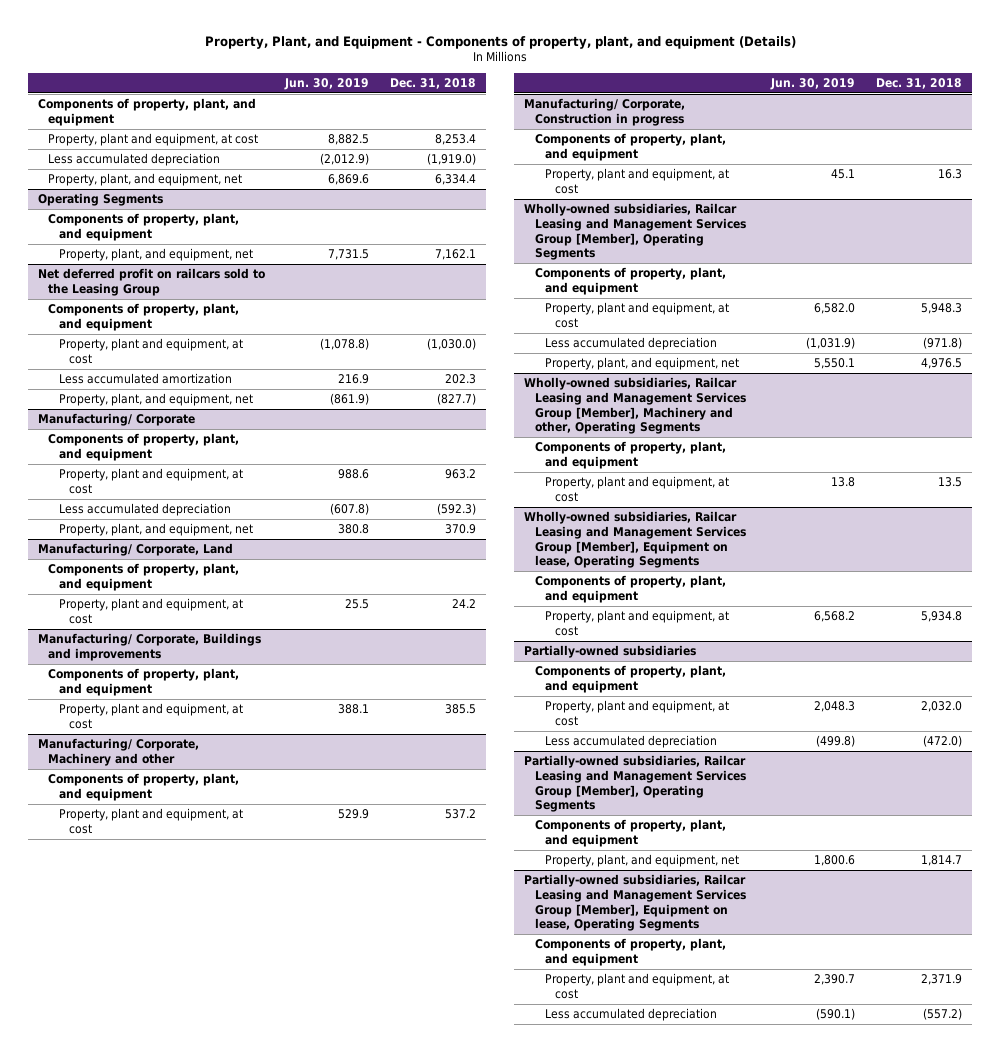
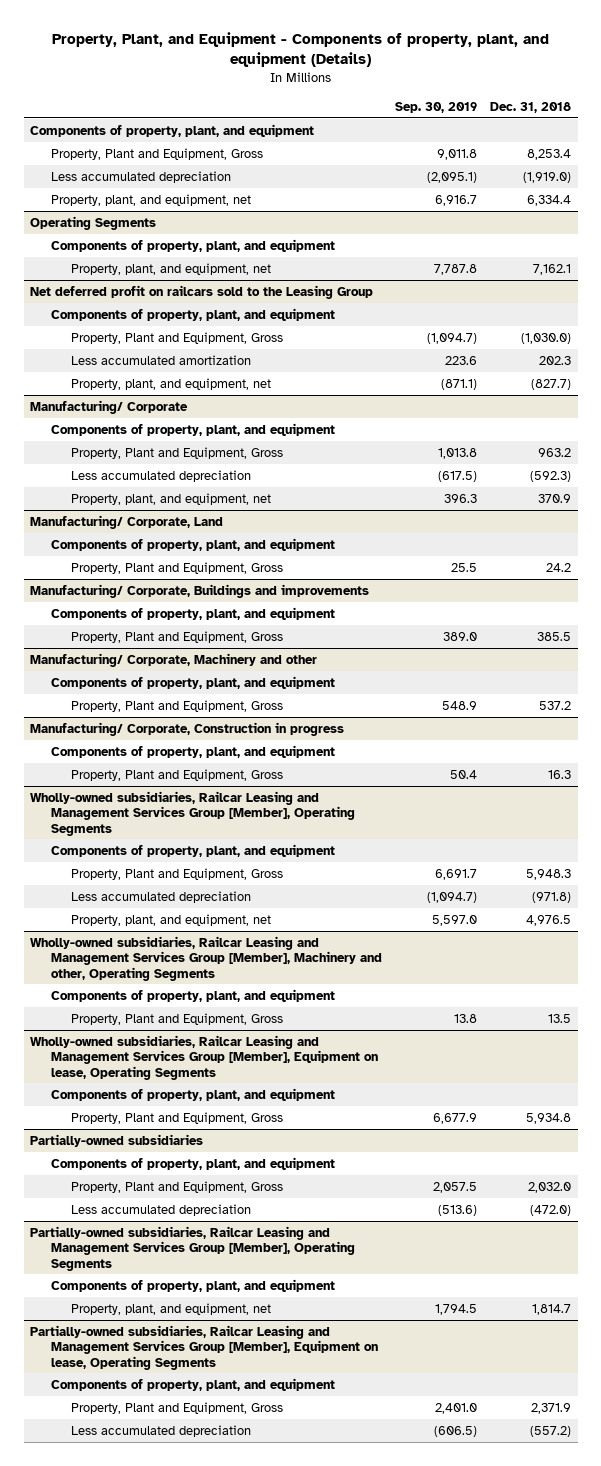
[284,77,370,90] Jun. 30, 2019 -> none
none -> [394,101,477,113] Sep. 30, 2019
[48,133,259,147] Property, plant and equipment, at cost -> [50,147,263,160] Property, Plant and Equipment, Gross
[58,338,243,364] Property, plant and equipment, at cost -> [71,331,284,344] Property, Plant and Equipment, Gross
[58,468,243,494] Property, plant and equipment, at cost -> [71,446,284,459] Property, Plant and Equipment, Gross
[58,598,243,624] Property, plant and equipment, at cost -> [71,561,284,574] Property, Plant and Equipment, Gross
[58,703,243,729] Property, plant and equipment, at cost -> [71,630,284,643] Property, Plant and Equipment, Gross
[58,808,243,834] Property, plant and equipment, at cost -> [71,699,284,712] Property, Plant and Equipment, Gross
[544,168,729,194] Property, plant and equipment, at cost -> [71,768,284,781] Property, Plant and Equipment, Gross
[544,302,729,328] Property, plant and equipment, at cost -> [71,867,284,880] Property, Plant and Equipment, Gross
[544,476,729,502] Property, plant and equipment, at cost -> [71,1012,284,1025] Property, Plant and Equipment, Gross
[544,610,729,636] Property, plant and equipment, at cost -> [71,1111,284,1124] Property, Plant and Equipment, Gross
[544,700,729,726] Property, plant and equipment, at cost -> [71,1180,284,1193] Property, Plant and Equipment, Gross
[544,973,729,999] Property, plant and equipment, at cost -> [71,1401,284,1414] Property, Plant and Equipment, Gross

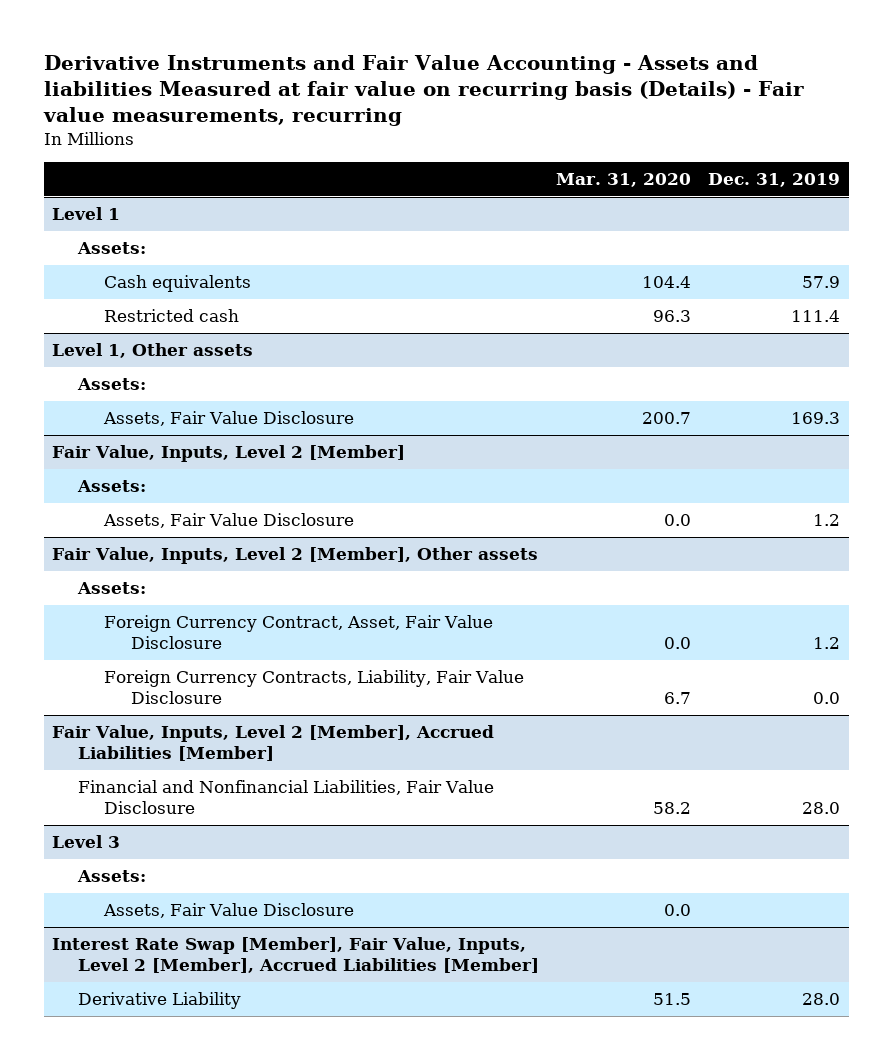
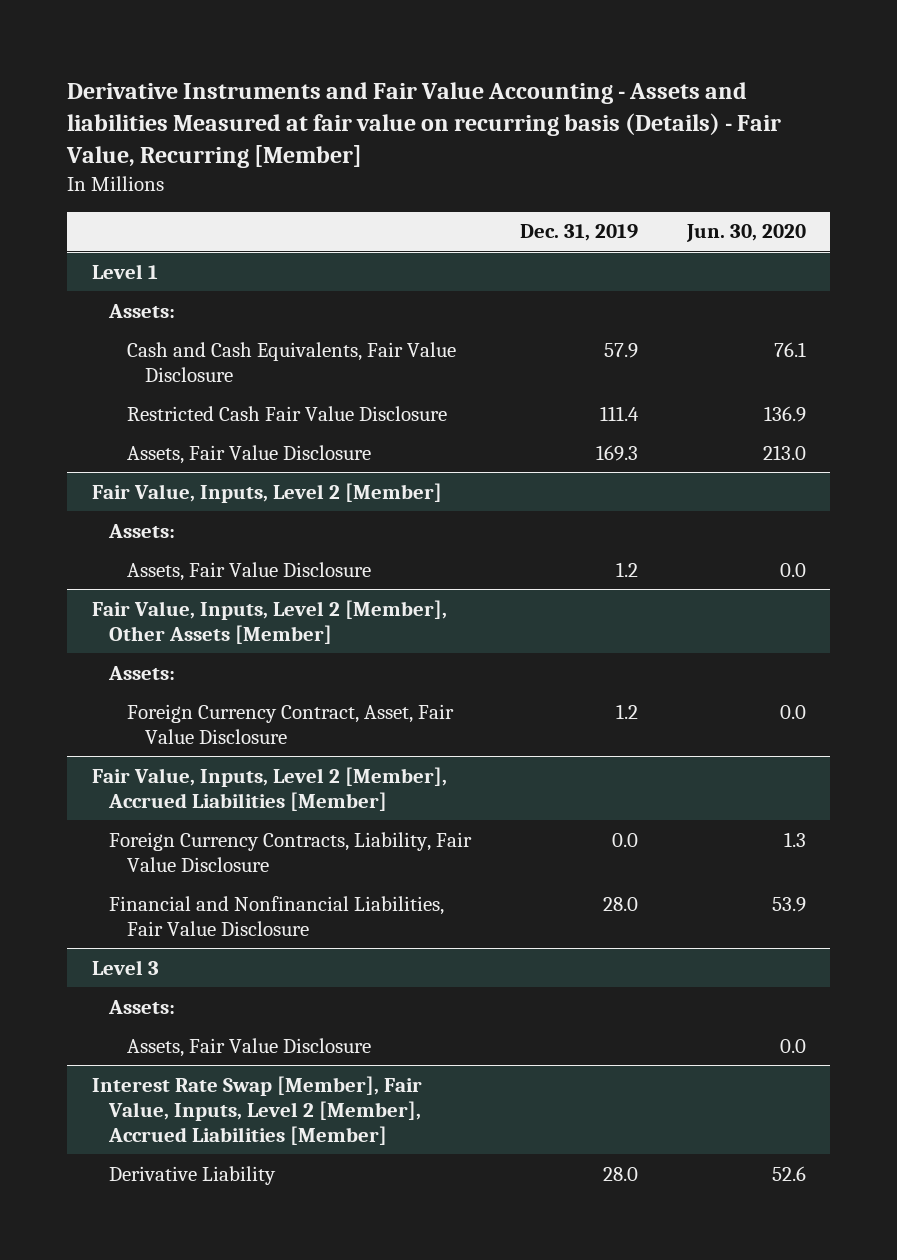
[42,54,804,127] Derivative Instruments and Fair Value Accounting - Assets and liabilities Measured at fair value on recurring basis (Details) - Fair value measurements, recurring -> [66,82,782,169] Derivative Instruments and Fair Value Accounting - Assets and liabilities Measured at fair value on recurring basis (Details) - Fair Value, Recurring [Member]
[556,173,692,188] Mar. 31, 2020 -> none
none -> [685,224,806,243] Jun. 30, 2020
[52,343,254,359] Level 1, Other assets -> none
[77,378,147,391] Assets: -> none
[104,275,252,293] Cash equivalents -> [127,341,457,382] Cash and Cash Equivalents, Fair Value Disclosure
[104,309,240,323] Restricted cash -> [127,405,448,421] Restricted Cash Fair Value Disclosure
[52,547,539,565] Fair Value, Inputs, Level 2 [Member], Other assets -> [91,599,447,644] Fair Value, Inputs, Level 2 [Member], Other Assets [Member]
[104,670,525,704] Foreign Currency Contracts, Liability, Fair Value Disclosure -> none
none -> [109,831,473,872] Foreign Currency Contracts, Liability, Fair Value Disclosure

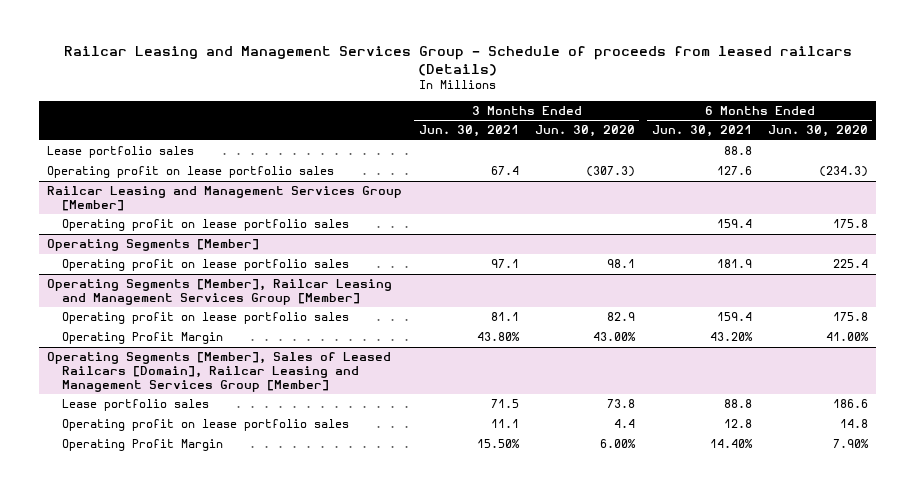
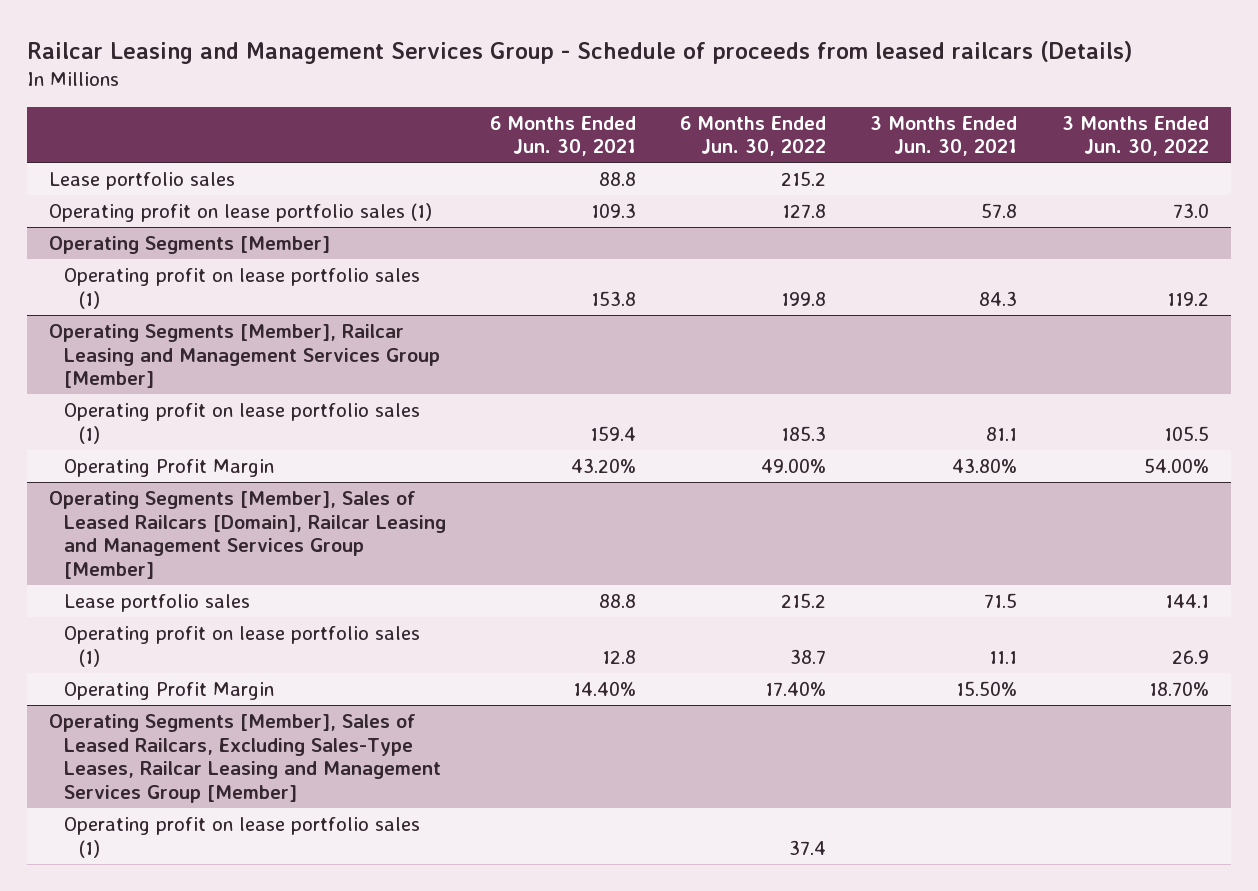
[535,125,636,138] Jun. 30, 2020 -> none
[768,125,869,138] Jun. 30, 2020 -> none
none -> [680,115,827,157] 6 Months Ended Jun. 30, 2022
none -> [1061,115,1209,157] 3 Months Ended Jun. 30, 2022
[47,186,403,211] Railcar Leasing and Management Services Group [Member] -> none
[61,219,349,232] Operating profit on lease portfolio sales -> none
[47,166,335,179] Operating profit on lease portfolio sales -> [48,202,432,222] Operating profit on lease portfolio sales (1)
[490,166,519,176] 67.4 -> [981,202,1018,218] 57.8
[716,166,752,176] 127.6 -> [591,202,637,218] 109.3
[61,259,349,272] Operating profit on lease portfolio sales -> [64,267,421,309] Operating profit on lease portfolio sales (1)
[490,259,519,269] 97.1 -> [979,290,1018,306] 84.3
[716,259,752,269] 181.9 -> [591,290,637,306] 153.8
[61,312,349,325] Operating profit on lease portfolio sales -> [64,402,421,444] Operating profit on lease portfolio sales (1)
[61,419,349,432] Operating profit on lease portfolio sales -> [64,625,421,667] Operating profit on lease portfolio sales (1)
none -> [48,713,442,803] Operating Segments [Member], Sales of Leased Railcars, Excluding Sales-Type Leases, Railcar Leasing and Management Services Group [Member]
none -> [64,816,421,858] Operating profit on lease portfolio sales (1)

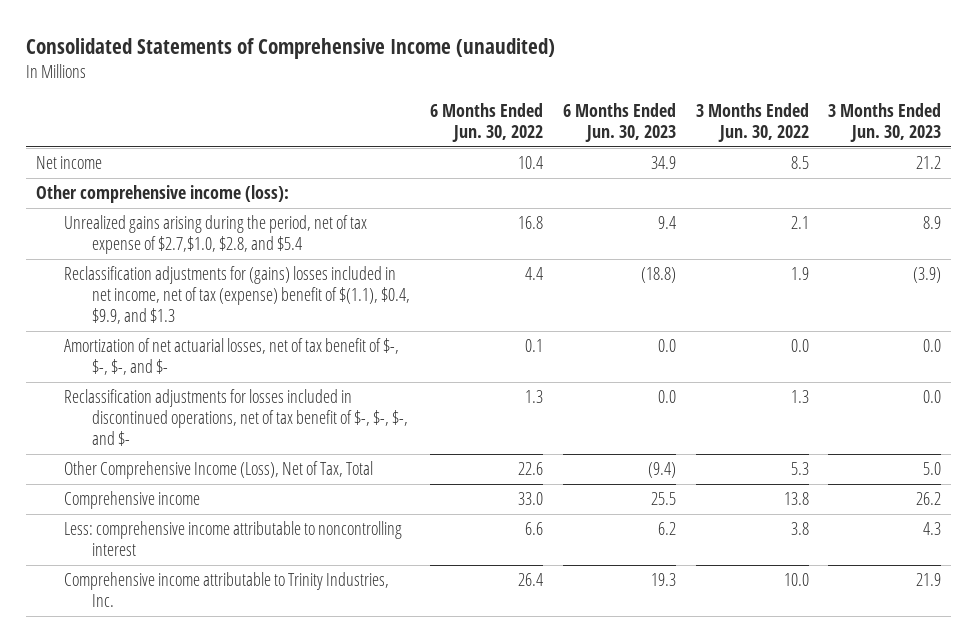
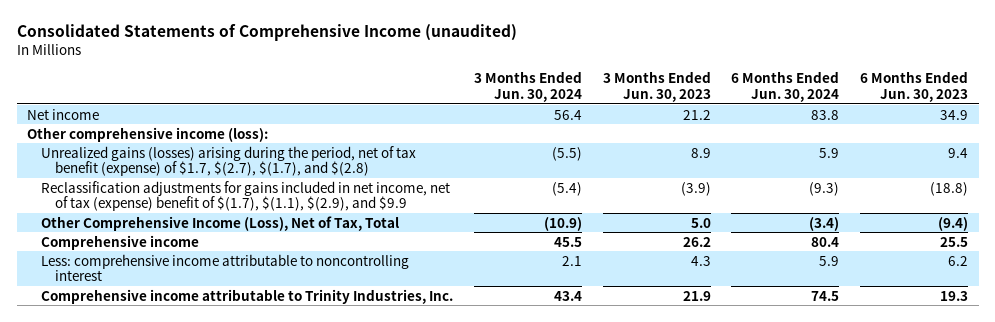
[430,103,544,143] 6 Months Ended Jun. 30, 2022 -> none
[695,103,809,143] 3 Months Ended Jun. 30, 2022 -> none
none -> [473,71,582,102] 3 Months Ended Jun. 30, 2024
none -> [731,71,840,102] 6 Months Ended Jun. 30, 2024
[64,338,400,376] Amortization of net actuarial losses, net of tax benefit of $-, $-, $-, and $- -> none
[64,389,409,447] Reclassification adjustments for losses included in discontinued operations, net of tax benefit of $-, $-, $-, and $- -> none
[64,215,368,255] Unrealized gains arising during the period, net of tax expense of $2.7,$1.0, $2.8, and $5.4 -> [41,145,417,177] Unrealized gains (losses) arising during the period, net of tax benefit (expense) of $1.7, $(2.7), $(1.7), and $(2.8)
[64,266,411,325] Reclassification adjustments for (gains) losses included in net income, net of tax (expense) benefit of $(1.1), $0.4, $9.9, and $1.3 -> [41,180,451,212] Reclassification adjustments for gains included in net income, net of tax (expense) benefit of $(1.7), $(1.1), $(2.9), and $9.9

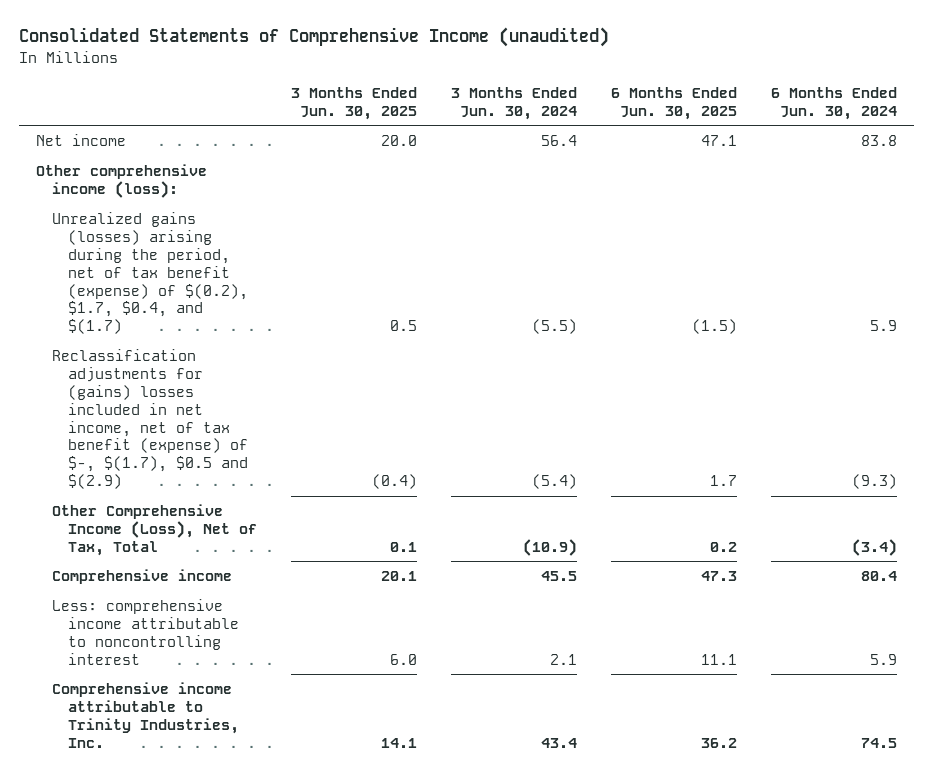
[602,71,711,102] 3 Months Ended Jun. 30, 2023 -> none
[860,71,969,102] 6 Months Ended Jun. 30, 2023 -> none
none -> [290,86,417,120] 3 Months Ended Jun. 30, 2025
none -> [610,86,737,120] 6 Months Ended Jun. 30, 2025
[41,145,417,177] Unrealized gains (losses) arising during the period, net of tax benefit (expense) of $1.7, $(2.7), $(1.7), and $(2.8) -> [51,212,248,335] Unrealized gains (losses) arising during the period, net of tax benefit (expense) of $(0.2), $1.7, $0.4, and $(1.7)
[41,180,451,212] Reclassification adjustments for gains included in net income, net of tax (expense) benefit of $(1.7), $(1.1), $(2.9), and $9.9 -> [51,349,248,490] Reclassification adjustments for (gains) losses included in net income, net of tax benefit (expense) of $-, $(1.7), $0.5 and $(2.9)

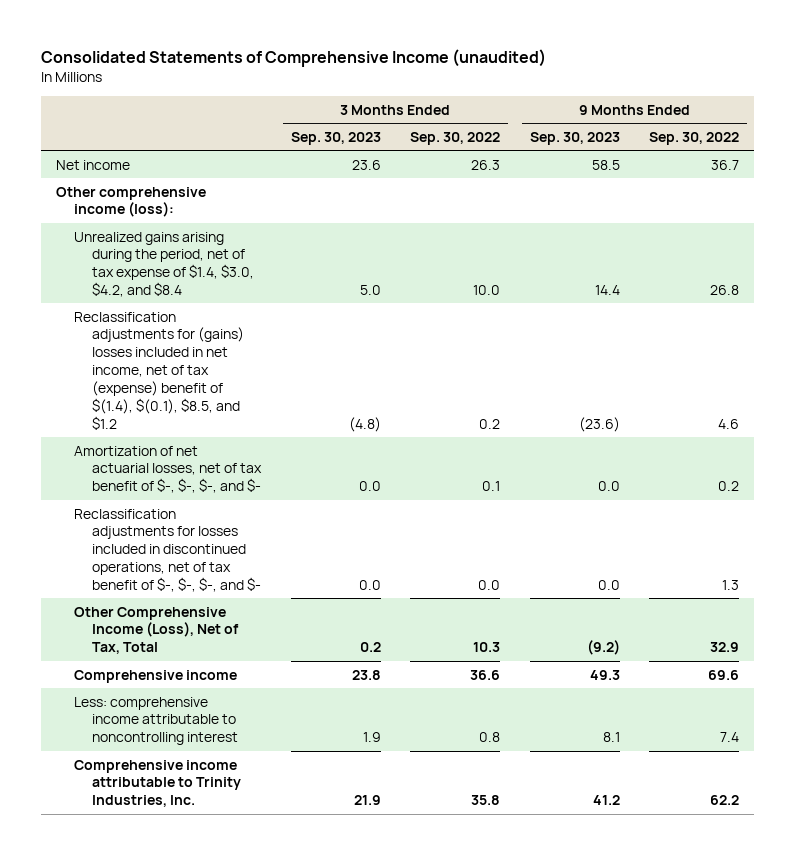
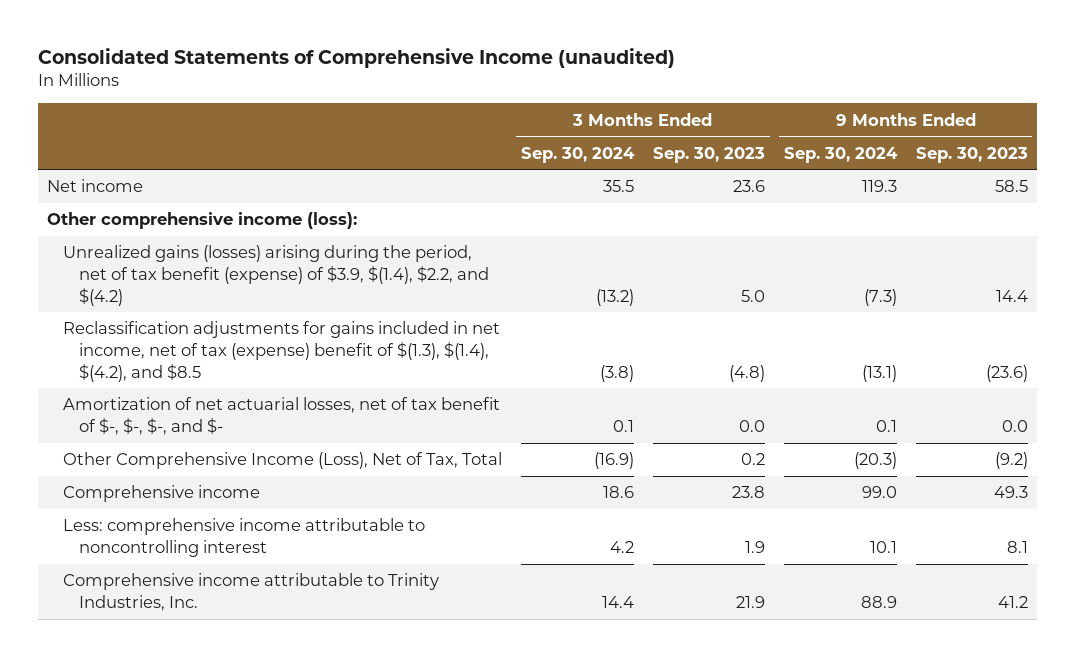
[410,131,501,145] Sep. 30, 2022 -> none
[649,131,740,145] Sep. 30, 2022 -> none
none -> [520,146,635,163] Sep. 30, 2024
none -> [783,146,898,163] Sep. 30, 2024
[74,231,254,298] Unrealized gains arising during the period, net of tax expense of $1.4, $3.0, $4.2, and $8.4 -> [62,245,489,306] Unrealized gains (losses) arising during the period, net of tax benefit (expense) of $3.9, $(1.4), $2.2, and $(4.2)
[74,311,244,430] Reclassification adjustments for (gains) losses included in net income, net of tax (expense) benefit of $(1.4), $(0.1), $8.5, and $1.2 -> [62,321,500,382] Reclassification adjustments for gains included in net income, net of tax (expense) benefit of $(1.3), $(1.4), $(4.2), and $8.5
[74,508,261,592] Reclassification adjustments for losses included in discontinued operations, net of tax benefit of $-, $-, $-, and $- -> none

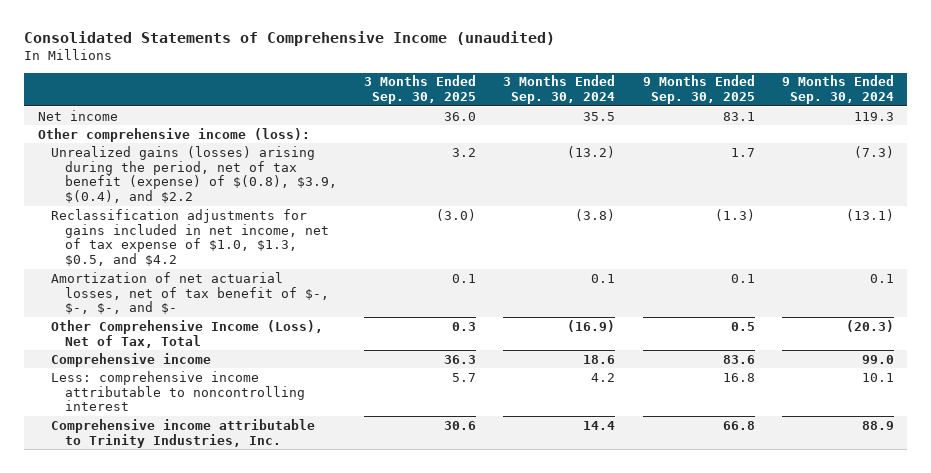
[652,146,765,163] Sep. 30, 2023 -> none
[915,146,1028,163] Sep. 30, 2023 -> none
none -> [364,75,477,105] 3 Months Ended Sep. 30, 2025
none -> [642,75,755,105] 9 Months Ended Sep. 30, 2025
[62,245,489,306] Unrealized gains (losses) arising during the period, net of tax benefit (expense) of $3.9, $(1.4), $2.2, and $(4.2) -> [51,145,337,204] Unrealized gains (losses) arising during the period, net of tax benefit (expense) of $(0.8), $3.9, $(0.4), and $2.2
[62,321,500,382] Reclassification adjustments for gains included in net income, net of tax (expense) benefit of $(1.3), $(1.4), $(4.2), and $8.5 -> [51,208,329,267] Reclassification adjustments for gains included in net income, net of tax expense of $1.0, $1.3, $0.5, and $4.2

